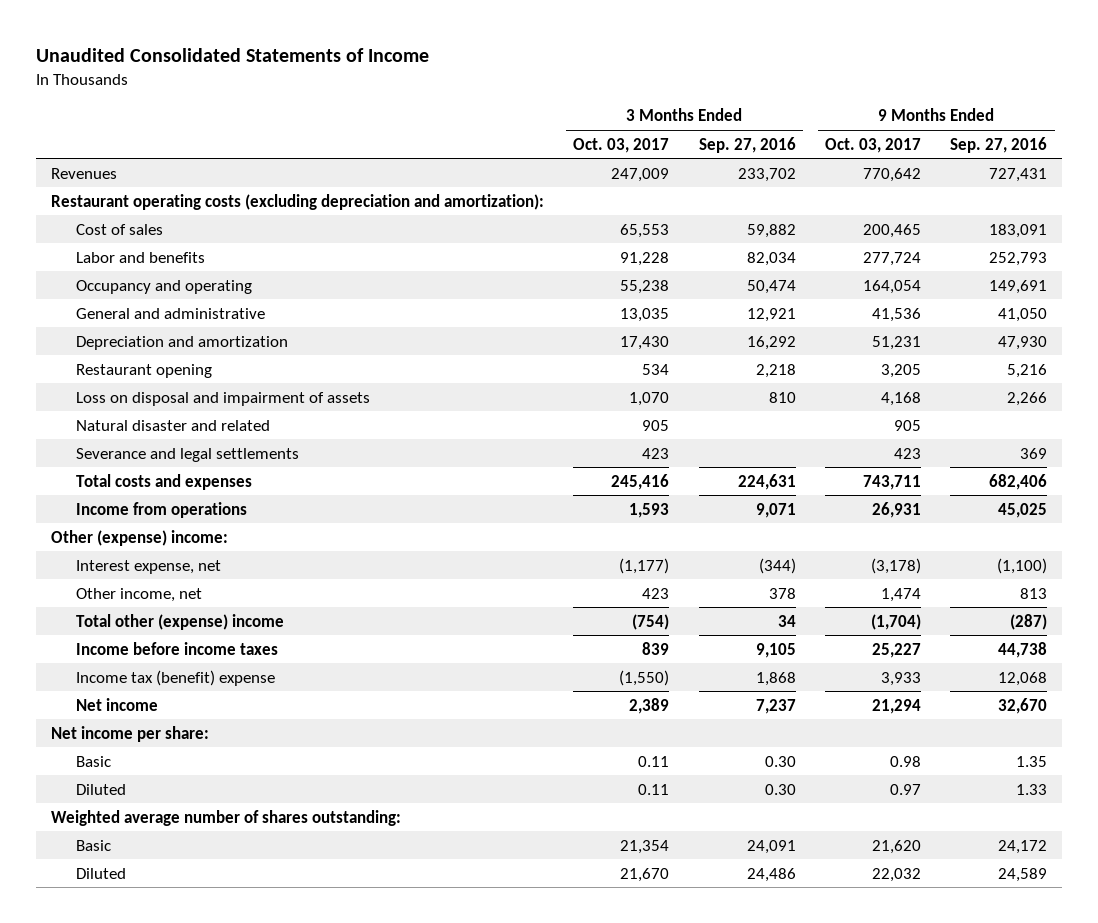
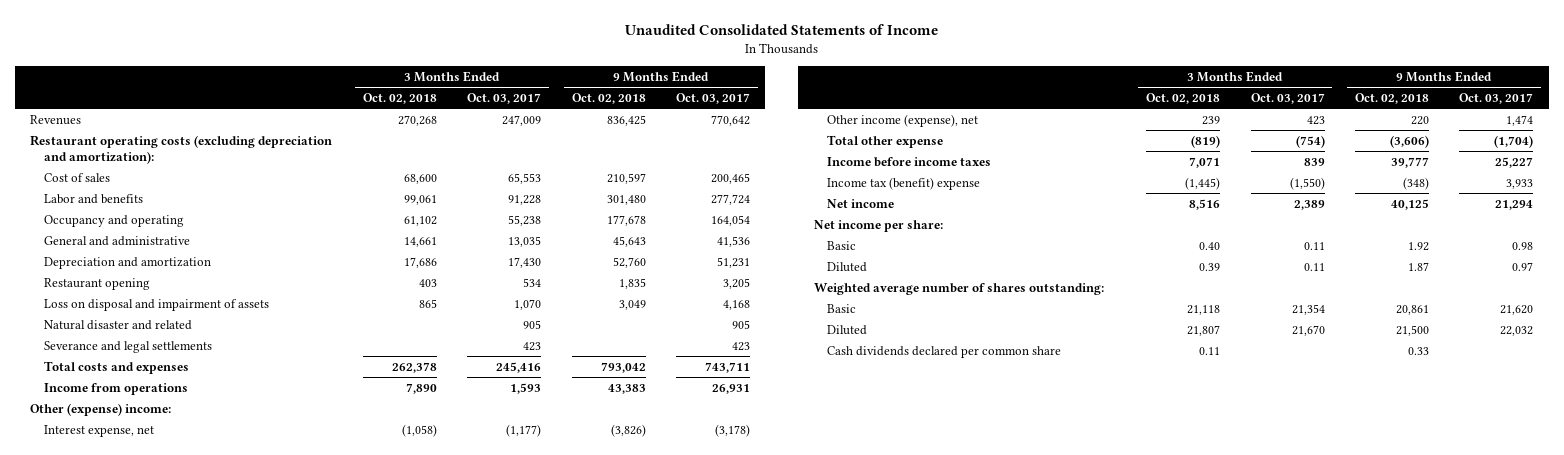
[698,136,796,153] Sep. 27, 2016 -> none
[950,136,1048,153] Sep. 27, 2016 -> none
none -> [362,93,437,105] Oct. 02, 2018
none -> [571,93,646,105] Oct. 02, 2018
[75,587,202,602] Other income, net -> [827,113,979,127] Other income (expense), net
[75,613,284,630] Total other (expense) income -> [827,134,944,148] Total other expense
none -> [827,345,1062,358] Cash dividends declared per common share

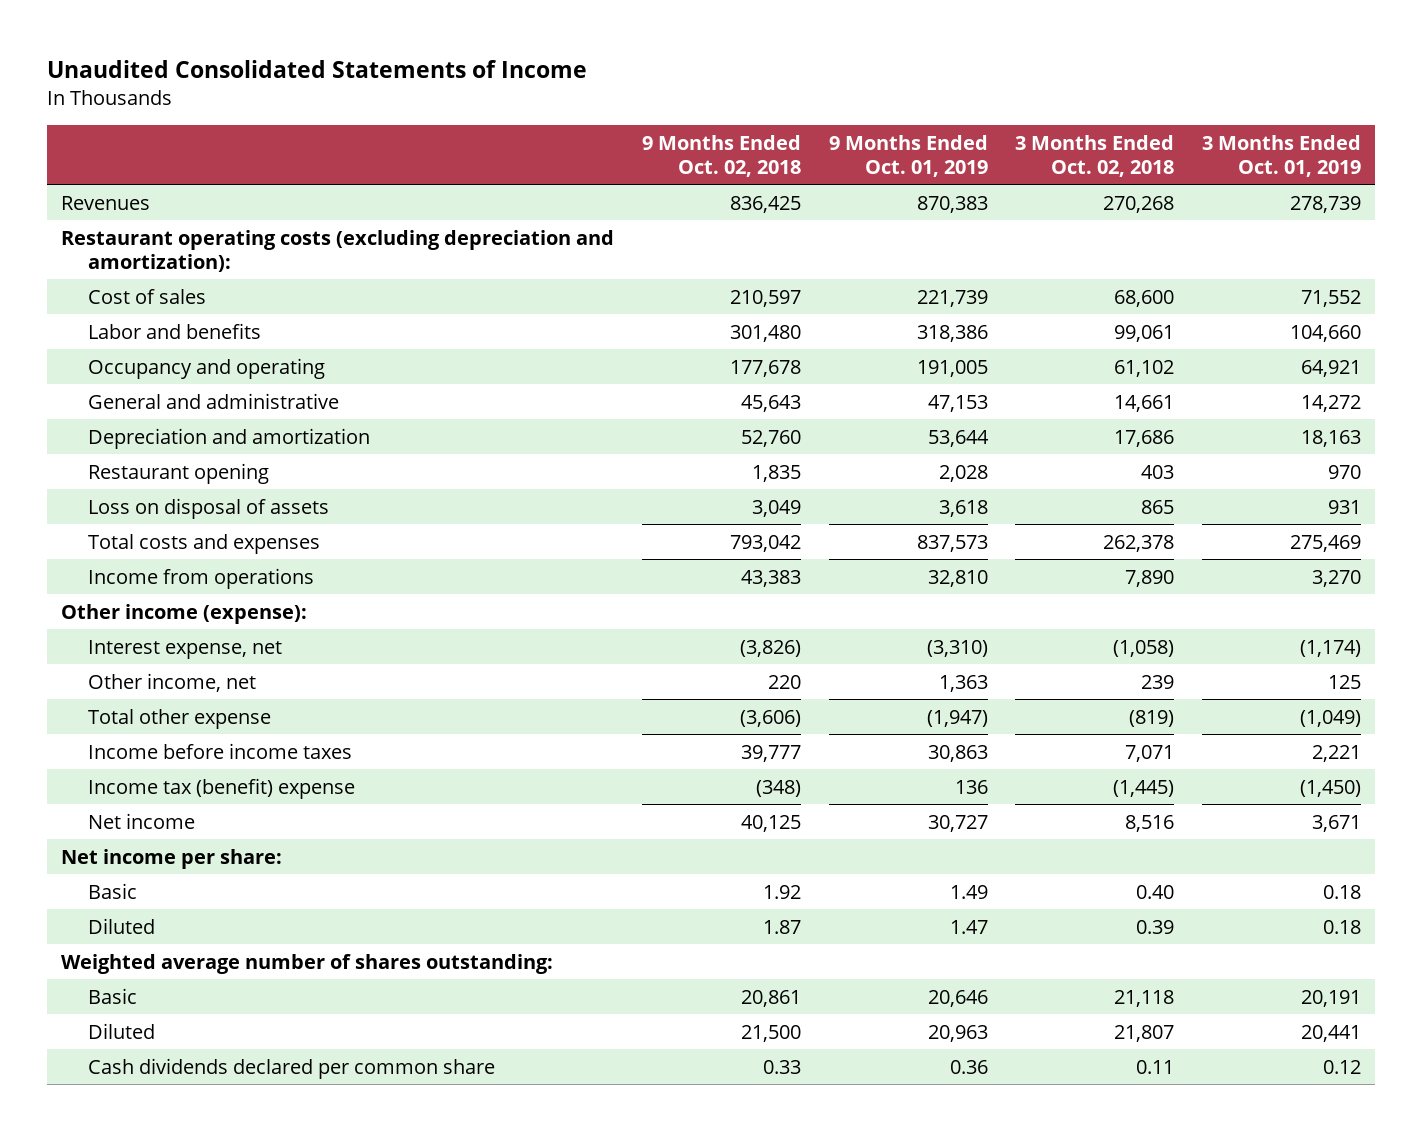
[467,93,542,105] Oct. 03, 2017 -> none
[676,93,751,105] Oct. 03, 2017 -> none
none -> [828,134,988,177] 9 Months Ended Oct. 01, 2019
none -> [1201,134,1361,177] 3 Months Ended Oct. 01, 2019
[43,319,192,330] Natural disaster and related -> none
[43,340,212,353] Severance and legal settlements -> none
[43,298,269,311] Loss on disposal and impairment of assets -> [88,497,330,519] Loss on disposal of assets
[30,402,172,416] Other (expense) income: -> [61,603,308,624] Other income (expense):
[827,113,979,127] Other income (expense), net -> [88,672,257,692] Other income, net

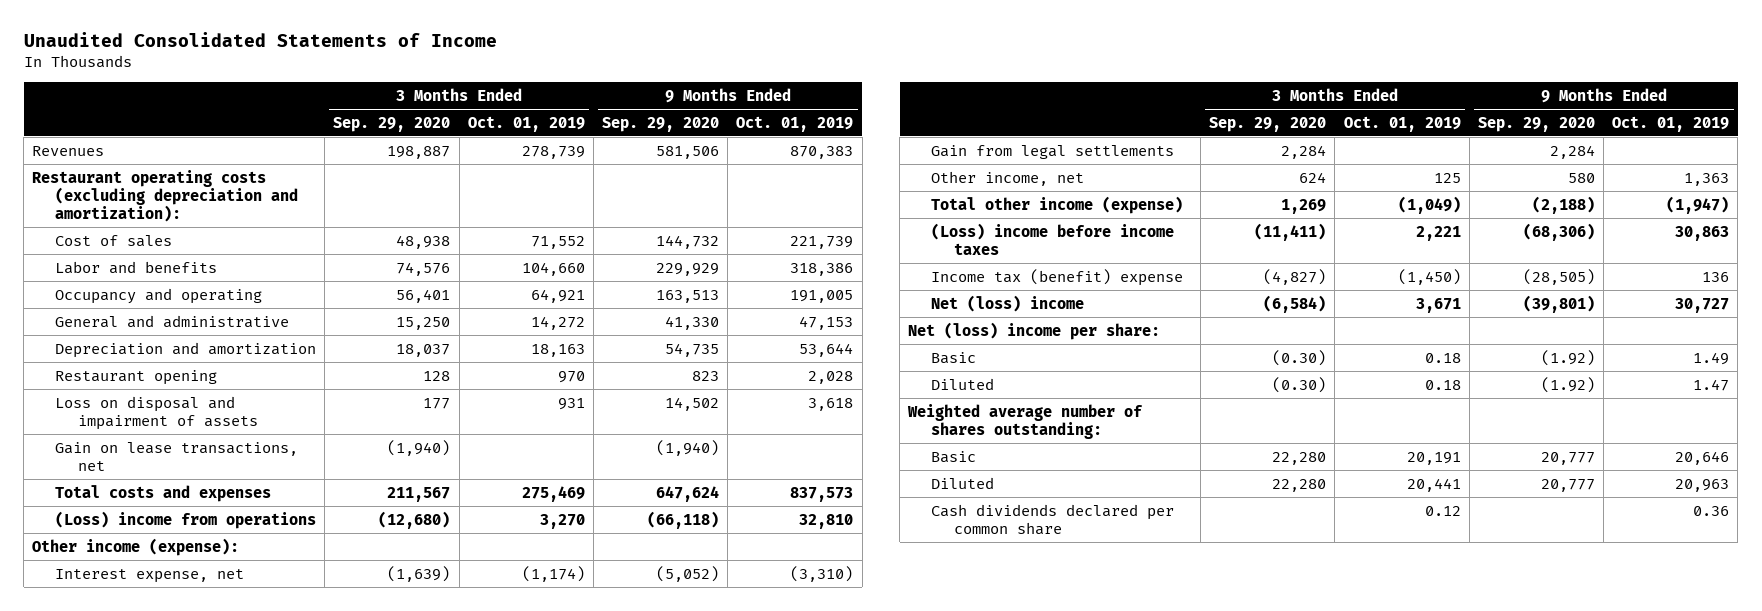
[641,134,801,177] 9 Months Ended Oct. 02, 2018 -> none
[1015,134,1175,177] 3 Months Ended Oct. 02, 2018 -> none
none -> [333,116,451,132] Sep. 29, 2020
none -> [602,116,720,132] Sep. 29, 2020
[88,497,330,519] Loss on disposal of assets -> [55,395,258,430] Loss on disposal and impairment of assets
none -> [55,441,299,471] Gain on lease transactions, net
[88,567,315,589] Income from operations -> [55,510,317,529] (Loss) income from operations
none -> [930,144,1174,159] Gain from legal settlements
[88,708,272,729] Total other expense -> [930,195,1183,214] Total other income (expense)
[88,742,353,759] Income before income taxes -> [930,222,1174,255] (Loss) income before income taxes
[88,812,196,829] Net income -> [930,294,1084,312] Net (loss) income
[61,848,283,869] Net income per share: -> [908,321,1161,340] Net (loss) income per share:

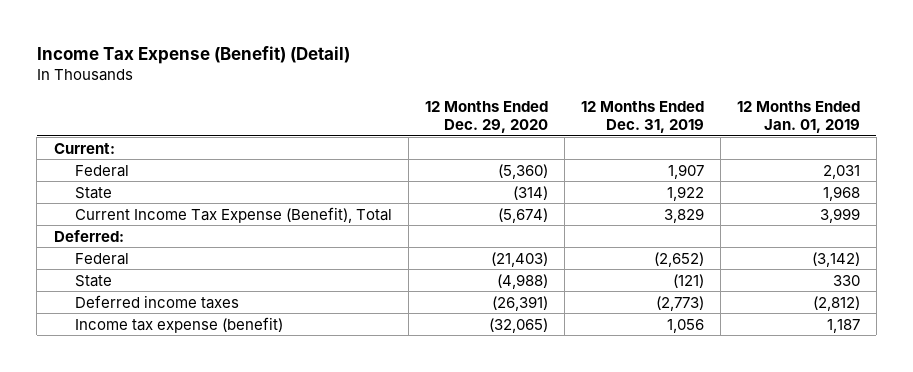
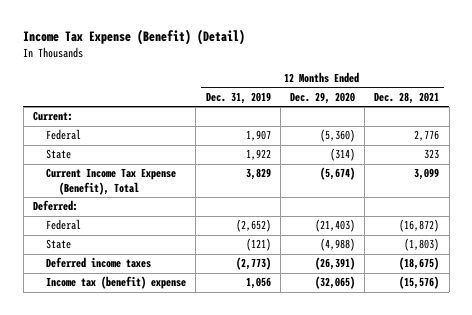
[736,100,860,134] 12 Months Ended Jan. 01, 2019 -> none
none -> [374,91,440,104] Dec. 28, 2021
[74,316,283,333] Income tax expense (benefit) -> [46,276,187,290] Income tax (benefit) expense

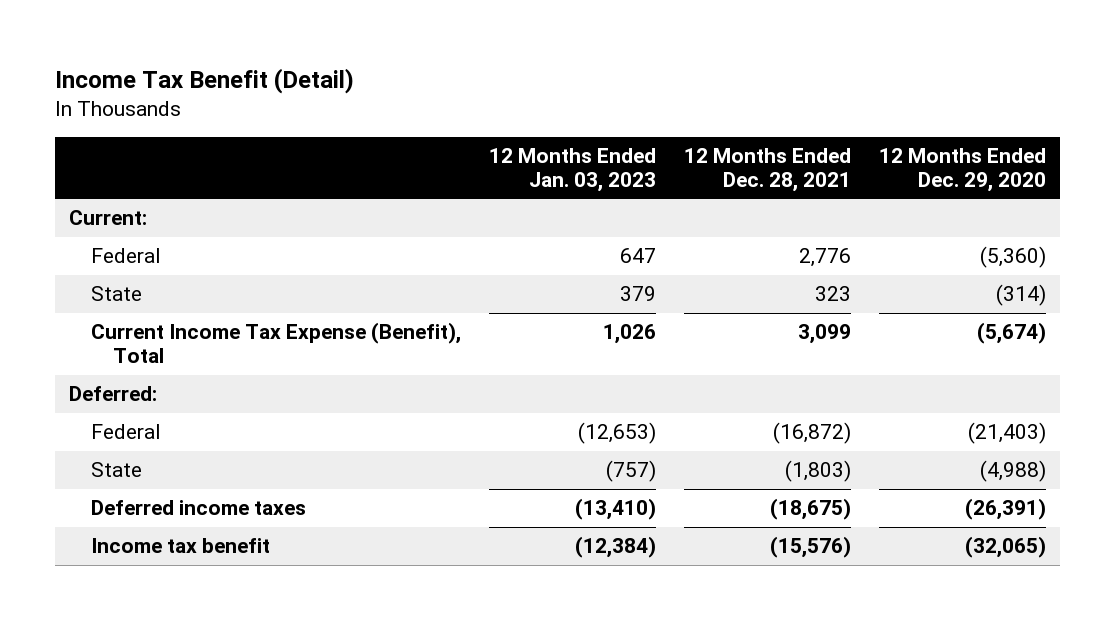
[23,29,246,46] Income Tax Expense (Benefit) (Detail) -> [55,67,355,94] Income Tax Benefit (Detail)
[205,91,271,104] Dec. 31, 2019 -> none
none -> [489,147,657,193] 12 Months Ended Jan. 03, 2023
[46,276,187,290] Income tax (benefit) expense -> [91,538,271,554] Income tax benefit

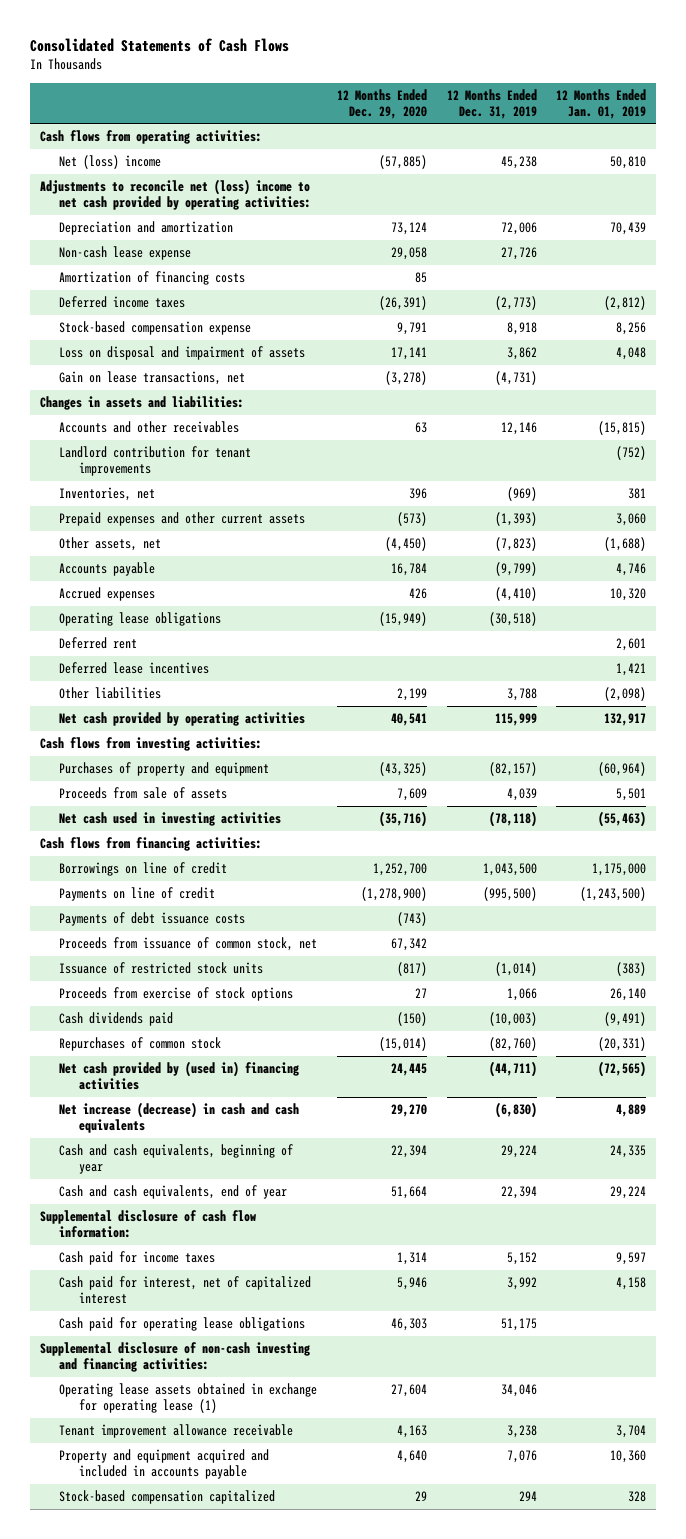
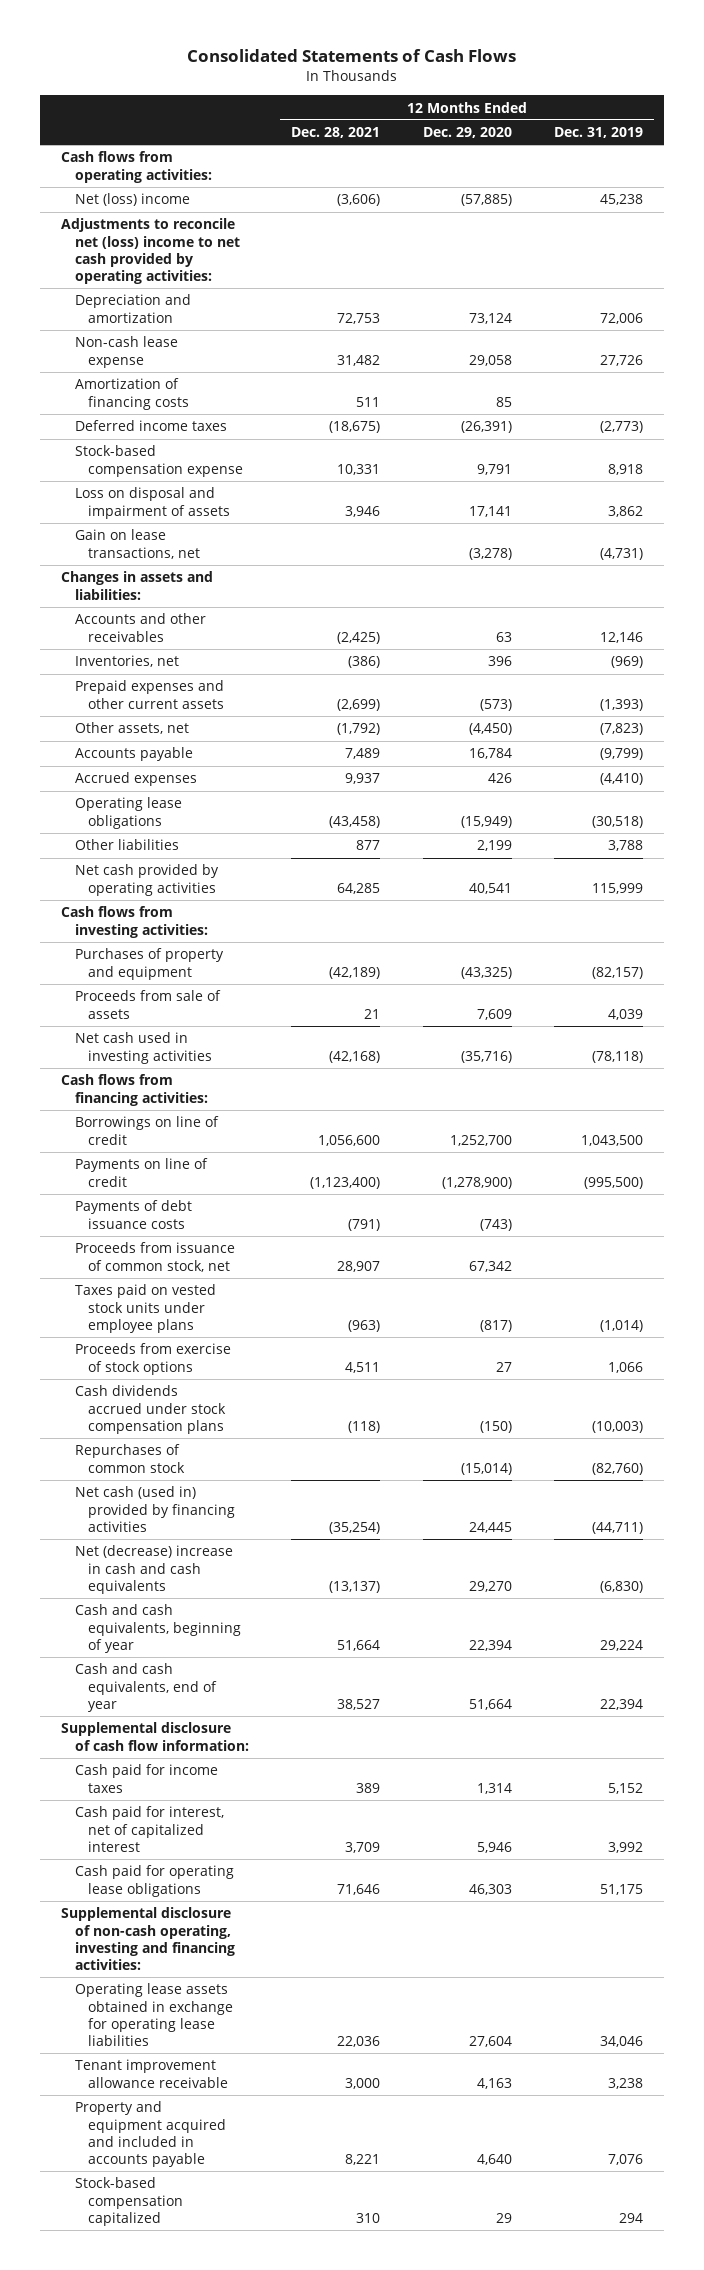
[556,88,647,119] 12 Months Ended Jan. 01, 2019 -> none
none -> [291,127,381,139] Dec. 28, 2021
[59,446,252,477] Landlord contribution for tenant improvements -> none
[59,637,138,650] Deferred rent -> none
[59,662,210,675] Deferred lease incentives -> none
[59,962,264,975] Issuance of restricted stock units -> [74,1284,216,1333] Taxes paid on vested stock units under employee plans
[59,1012,174,1027] Cash dividends paid -> [74,1385,226,1434] Cash dividends accrued under stock compensation plans
[59,1061,300,1091] Net cash provided by (used in) financing activities -> [74,1486,235,1532] Net cash (used in) provided by financing activities
[59,1102,300,1134] Net increase (decrease) in cash and cash equivalents -> [74,1545,233,1594] Net (decrease) increase in cash and cash equivalents
[39,1342,310,1373] Supplemental disclosure of non-cash investing and financing activities: -> [61,1907,235,1970] Supplemental disclosure of non-cash operating, investing and financing activities:
[59,1383,318,1414] Operating lease assets obtained in exchange for operating lease (1) -> [74,1983,233,2046] Operating lease assets obtained in exchange for operating lease liabilities

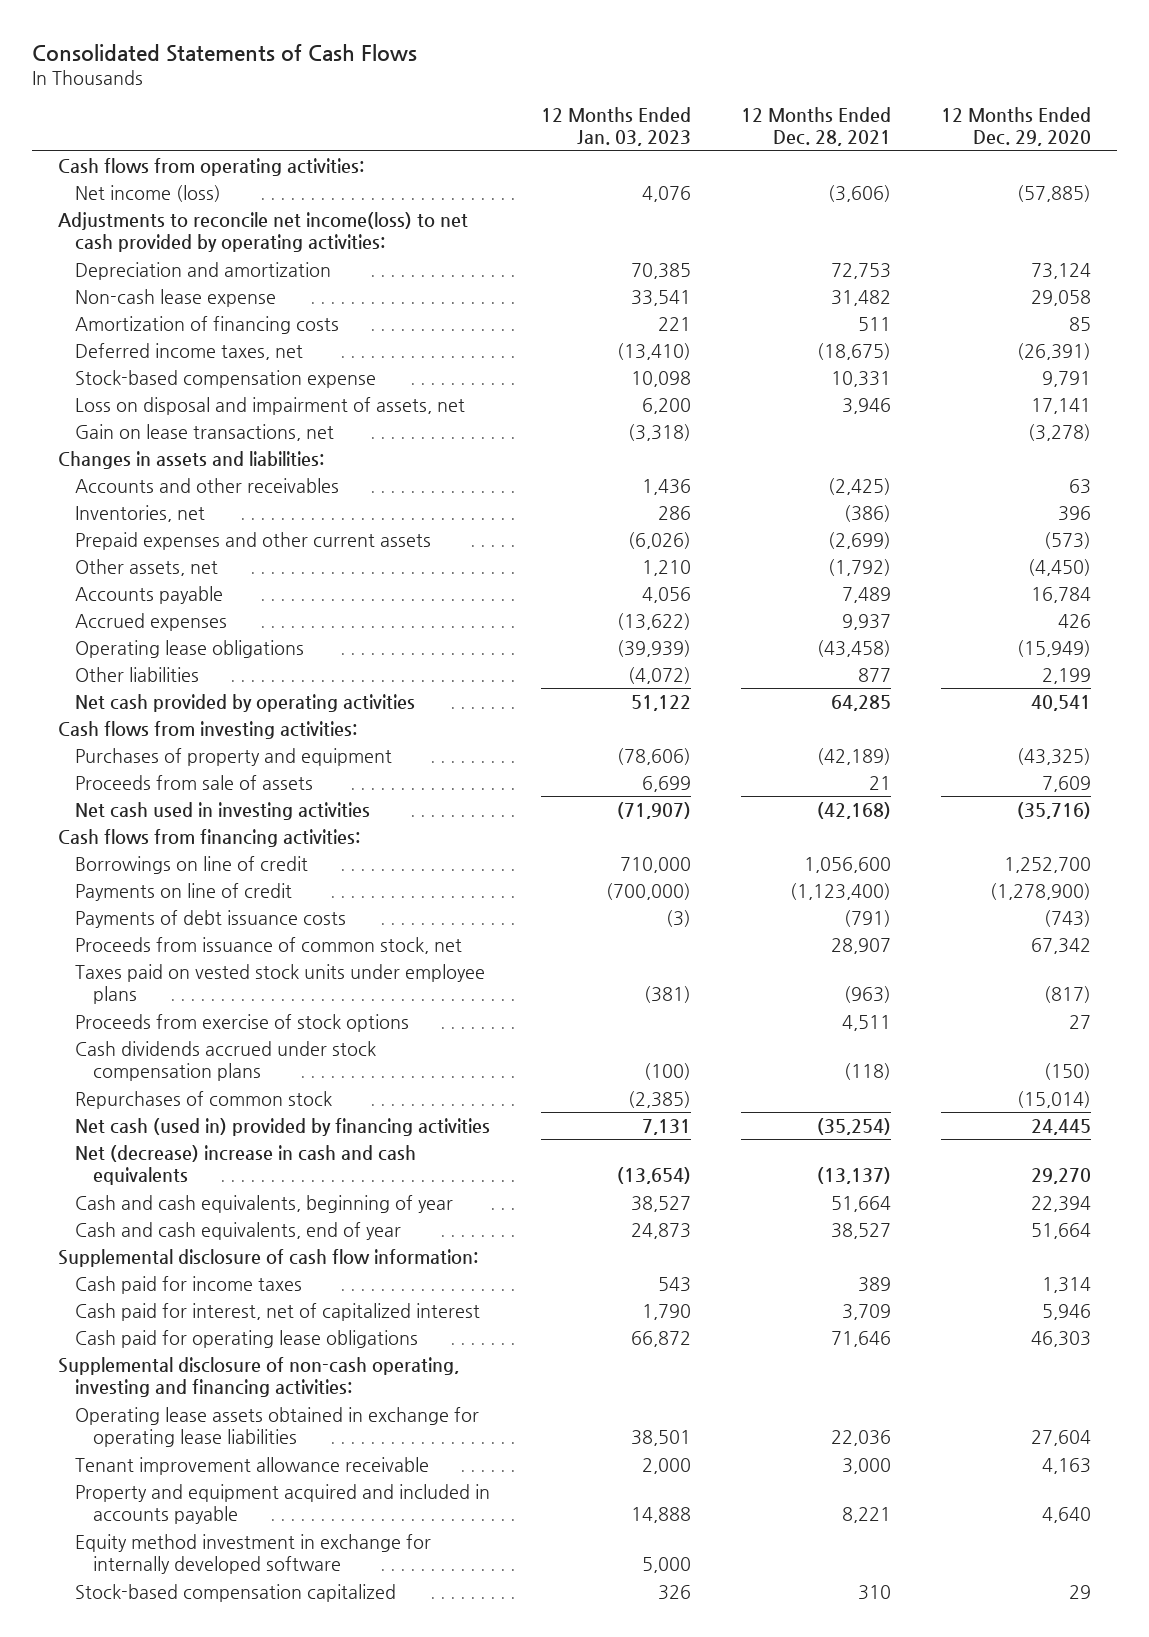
[554,127,644,139] Dec. 31, 2019 -> none
none -> [540,106,691,147] 12 Months Ended Jan. 03, 2023
[74,193,190,207] Net (loss) income -> [75,184,222,202] Net income (loss)
[61,218,240,284] Adjustments to reconcile net (loss) income to net cash provided by operating activities: -> [57,211,468,253] Adjustments to reconcile net income(loss) to net cash provided by operating activities:
[74,420,227,432] Deferred income taxes -> [75,342,304,360] Deferred income taxes, net
[74,487,230,519] Loss on disposal and impairment of assets -> [75,396,466,415] Loss on disposal and impairment of assets, net
none -> [75,1533,432,1575] Equity method investment in exchange for internally developed software

